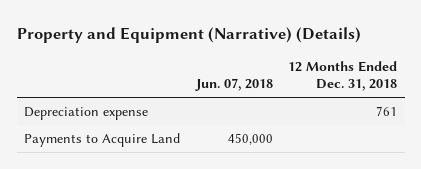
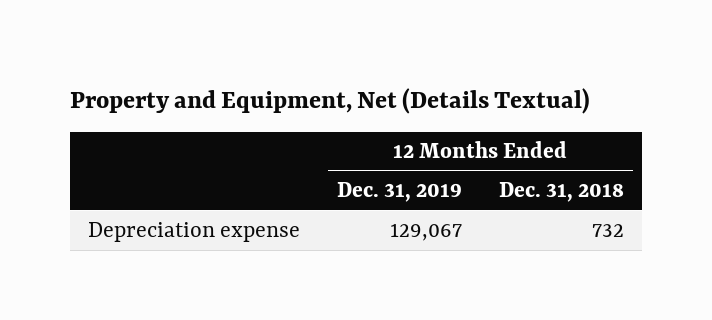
[16,26,361,43] Property and Equipment (Narrative) (Details) -> [70,87,591,114] Property and Equipment, Net (Details Textual)
[194,78,273,92] Jun. 07, 2018 -> none
none -> [337,182,463,203] Dec. 31, 2019
[24,132,181,147] Payments to Acquire Land -> none
[375,105,397,116] 761 -> [591,224,624,238] 732

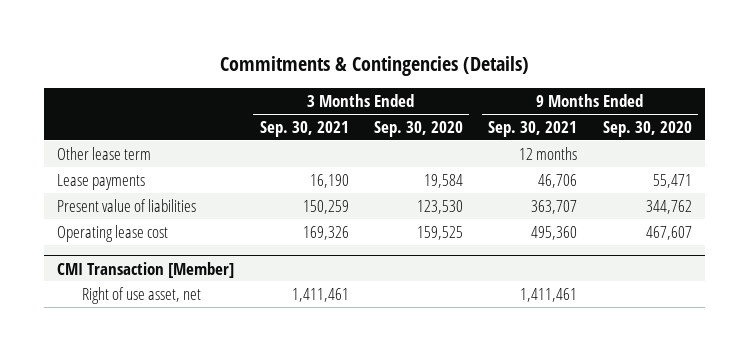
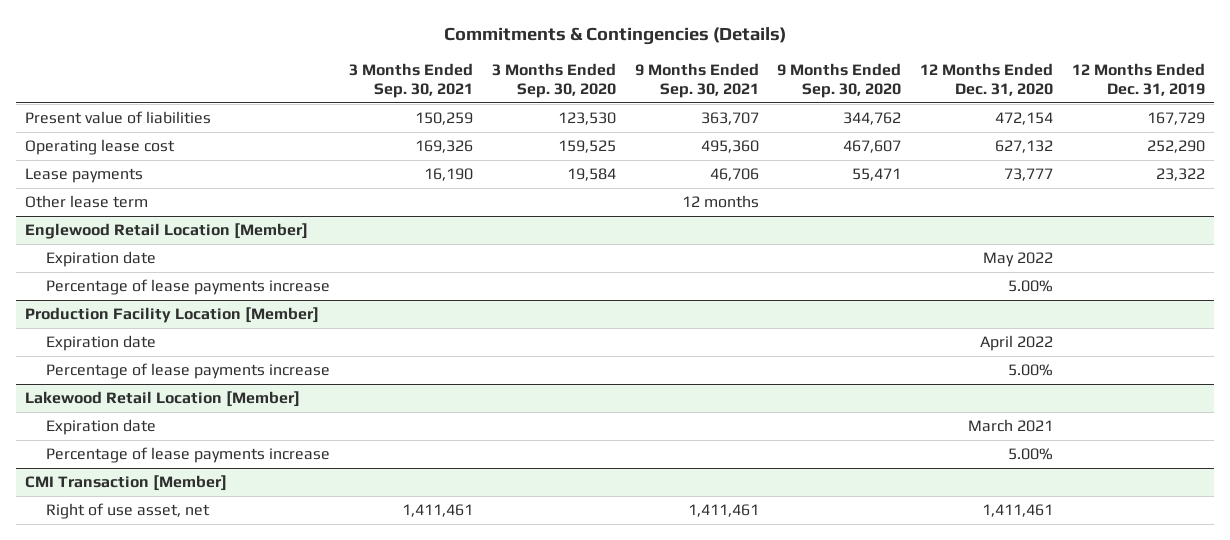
none -> [919,63,1053,96] 12 Months Ended Dec. 31, 2020
none -> [1071,63,1205,96] 12 Months Ended Dec. 31, 2019
[57,173,146,190] Lease payments -> [24,168,143,184] Lease payments
[57,146,152,160] Other lease term -> [24,195,148,209] Other lease term
none -> [24,223,308,240] Englewood Retail Location [Member]
none -> [46,251,157,268] Expiration date
none -> [46,279,331,296] Percentage of lease payments increase
none -> [24,307,319,324] Production Facility Location [Member]
none -> [46,335,157,352] Expiration date
none -> [46,363,331,380] Percentage of lease payments increase
none -> [24,391,300,408] Lakewood Retail Location [Member]
none -> [46,419,157,436] Expiration date
none -> [46,447,331,464] Percentage of lease payments increase

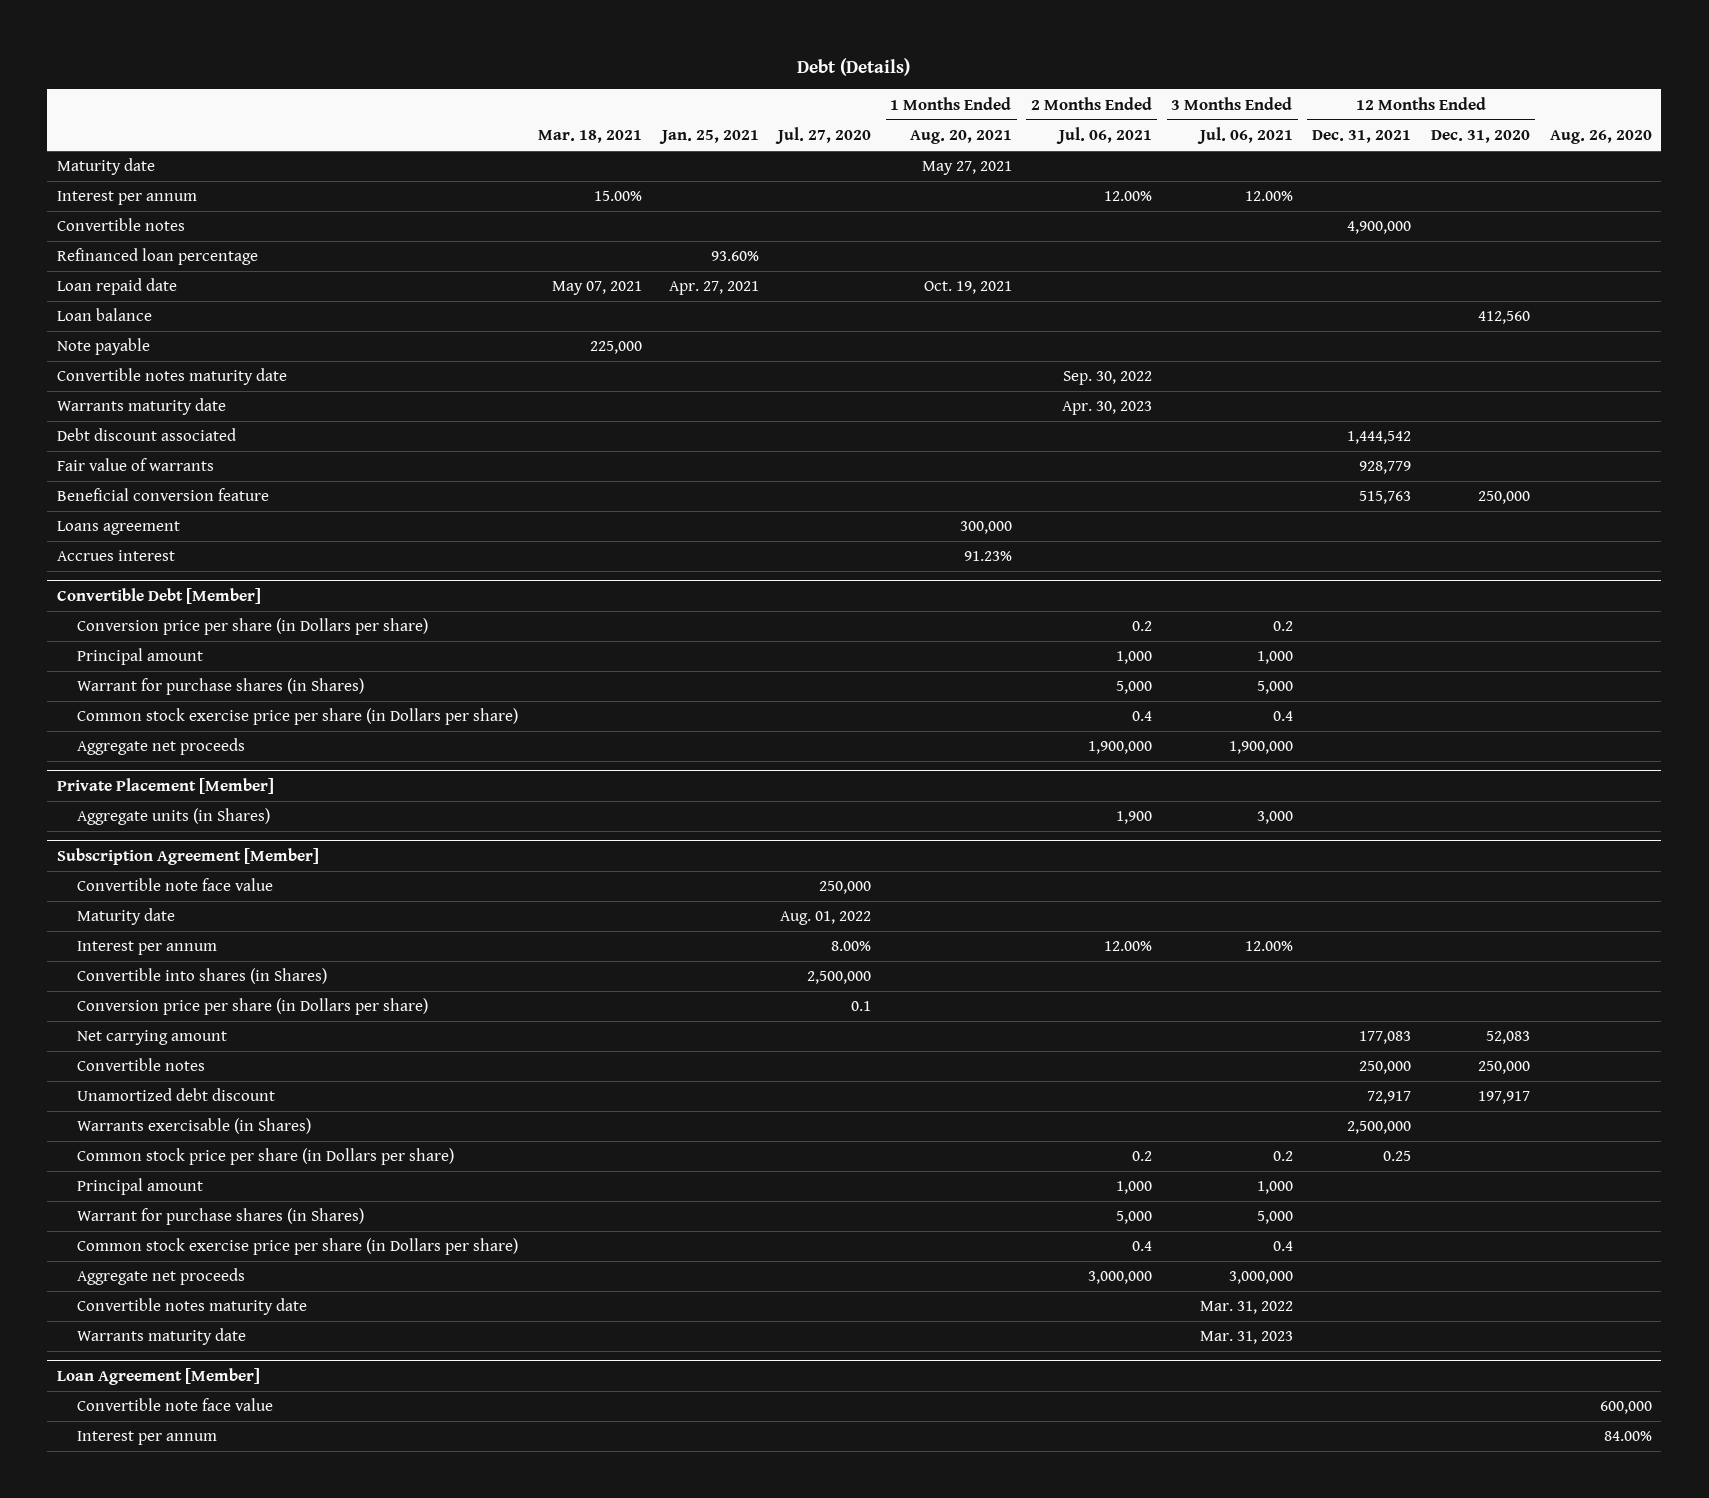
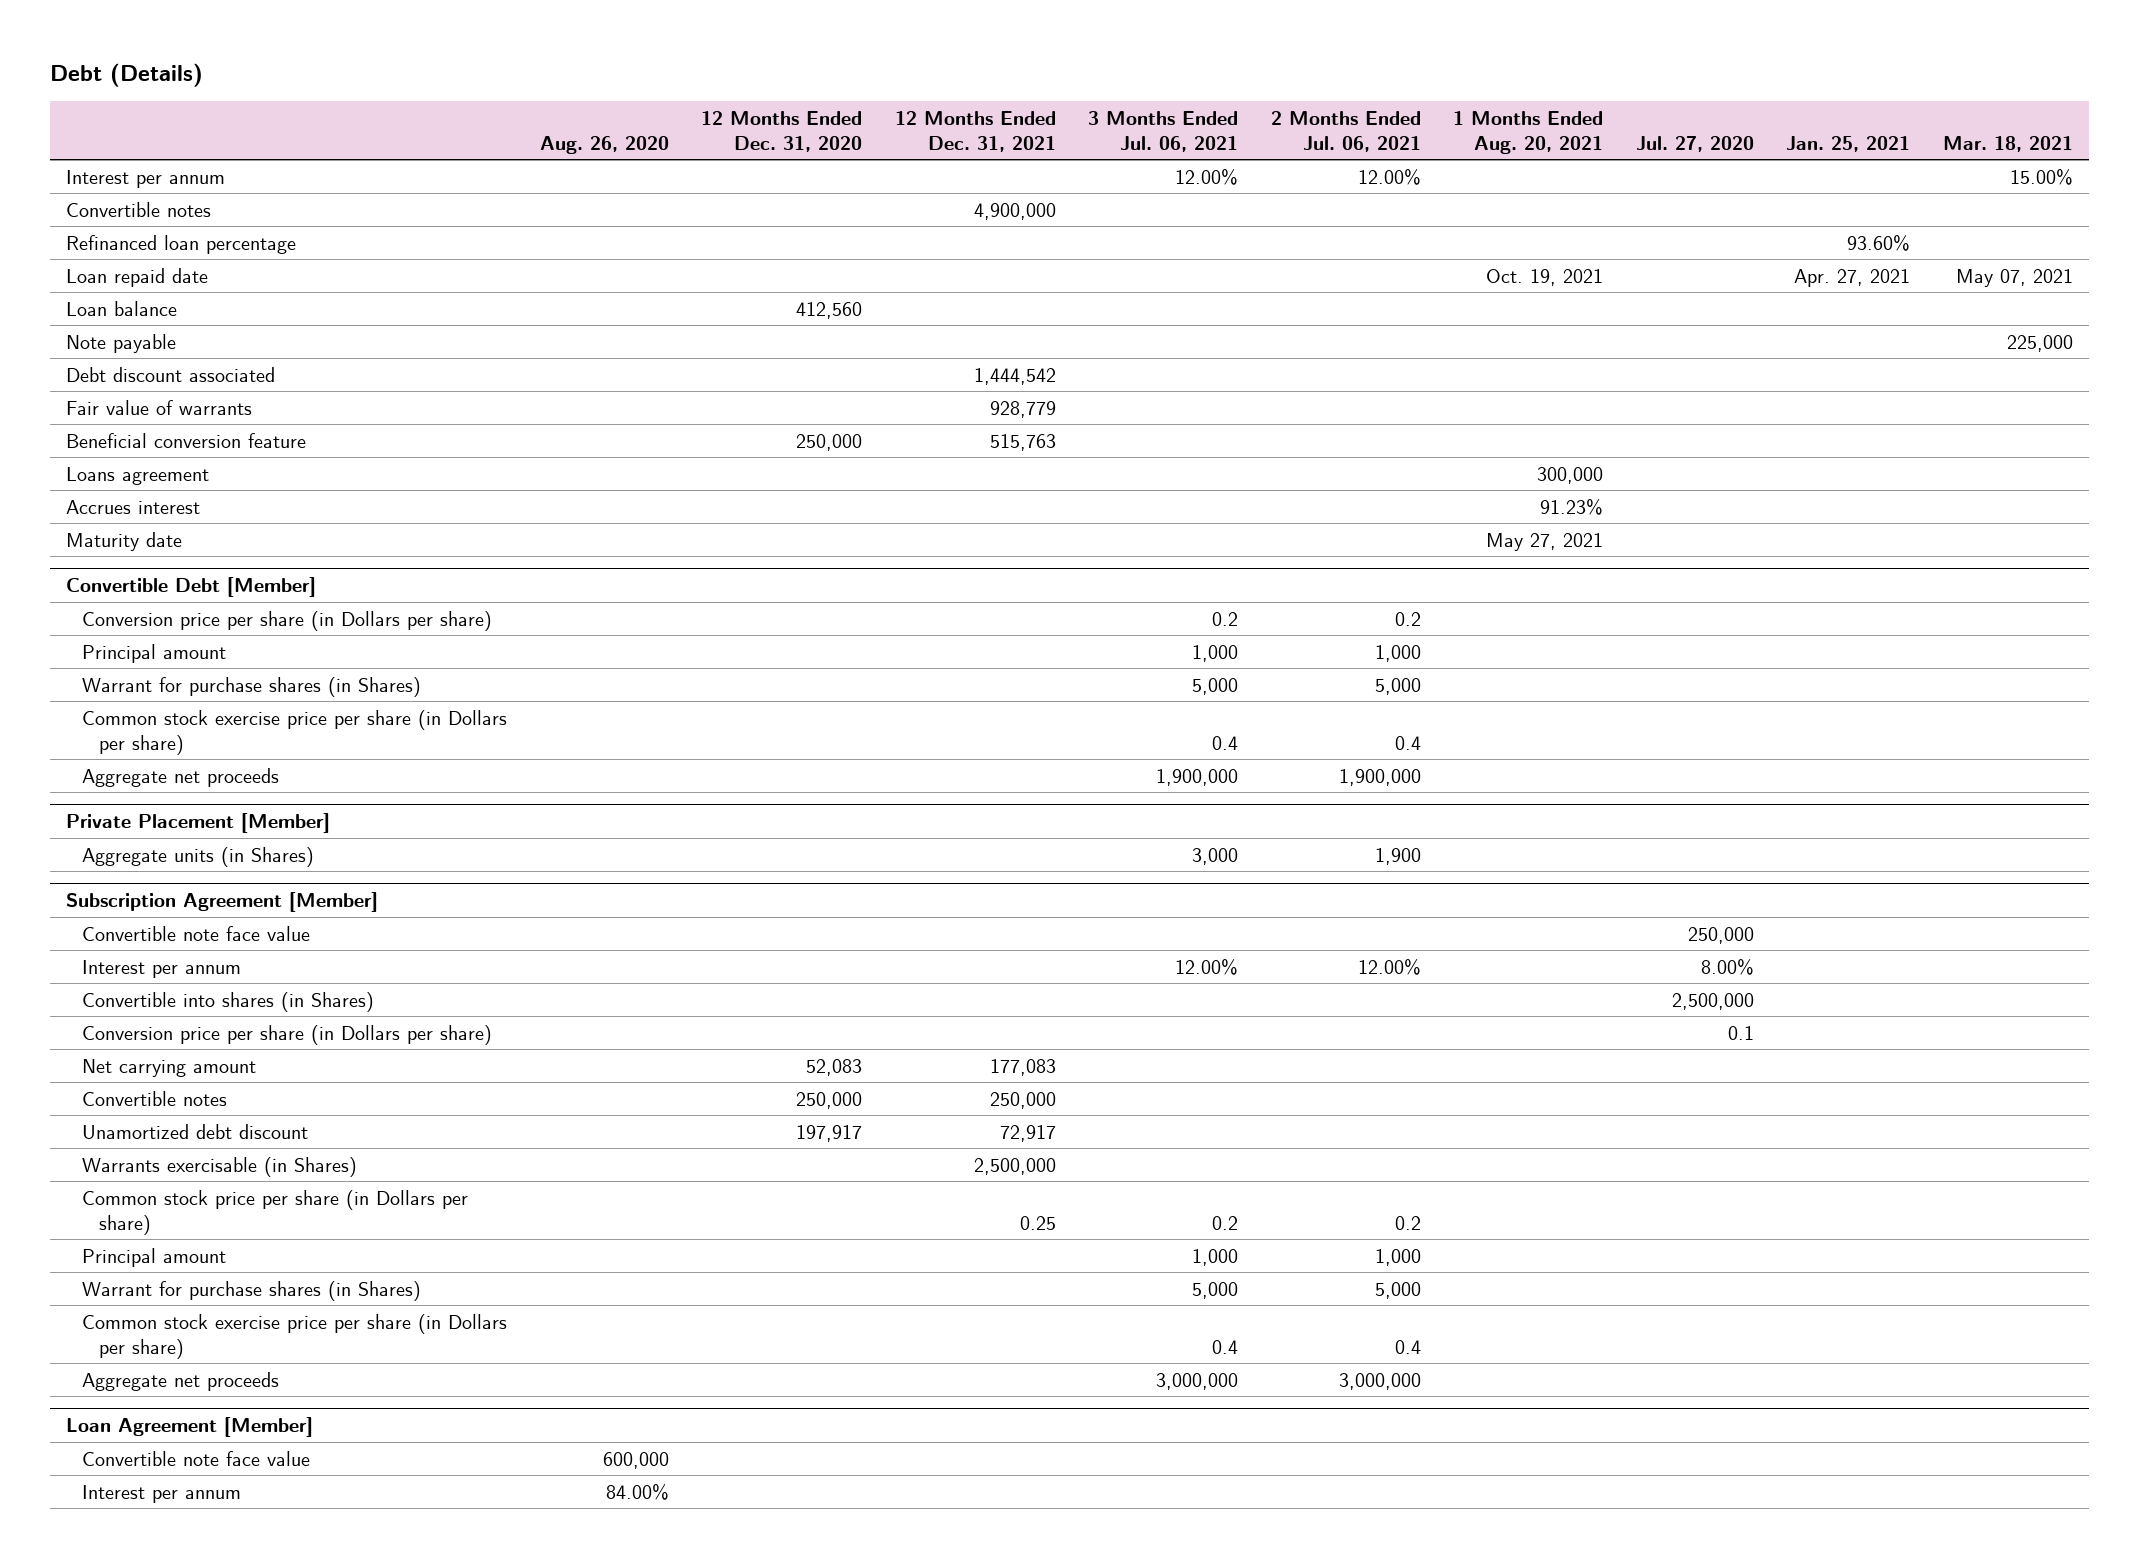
[57,368,288,386] Convertible notes maturity date -> none
[57,398,227,416] Warrants maturity date -> none
[57,158,156,176] Maturity date -> [65,531,182,551] Maturity date
[77,908,176,926] Maturity date -> none
[77,1298,308,1316] Convertible notes maturity date -> none
[77,1328,247,1346] Warrants maturity date -> none

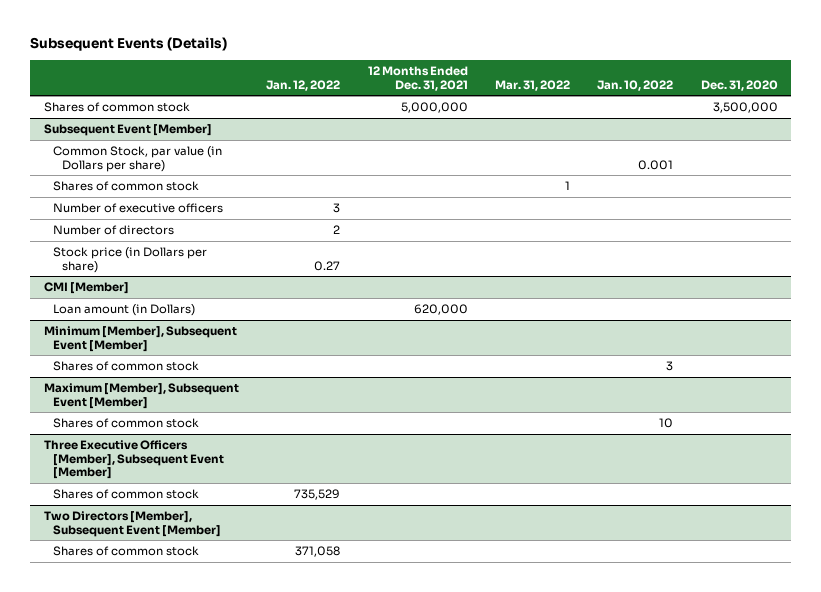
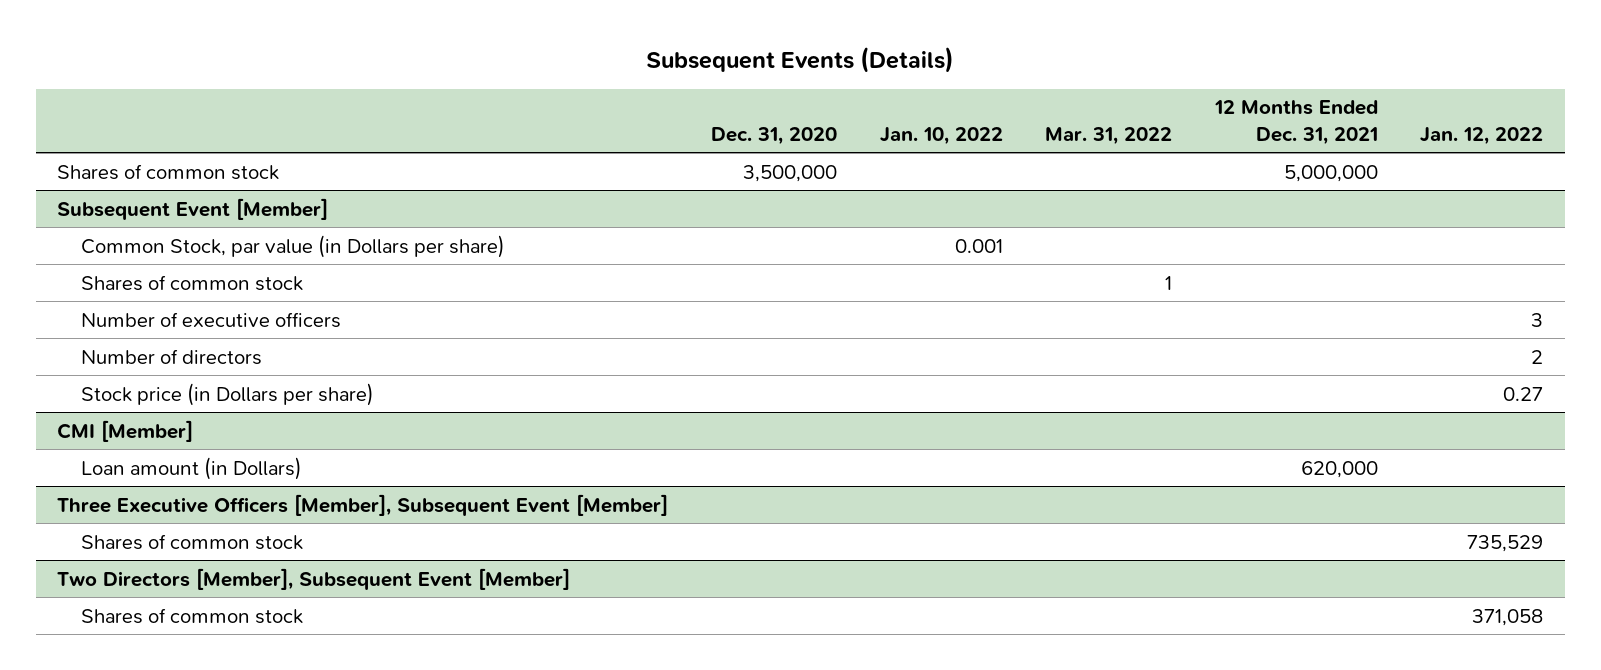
[43,326,237,352] Minimum [Member], Subsequent Event [Member] -> none
[52,361,199,372] Shares of common stock -> none
[43,383,239,409] Maximum [Member], Subsequent Event [Member] -> none
[52,418,199,429] Shares of common stock -> none

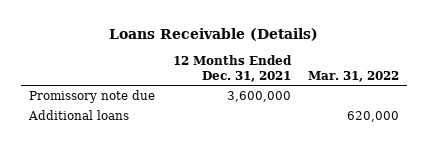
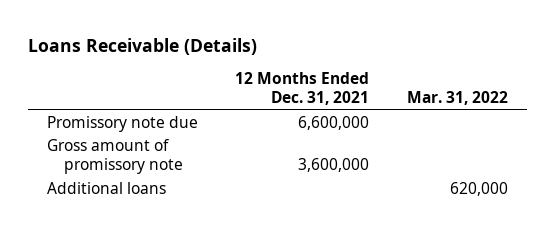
[226,91,291,103] 3,600,000 -> [298,116,370,131] 6,600,000
none -> [46,139,184,175] Gross amount of promissory note

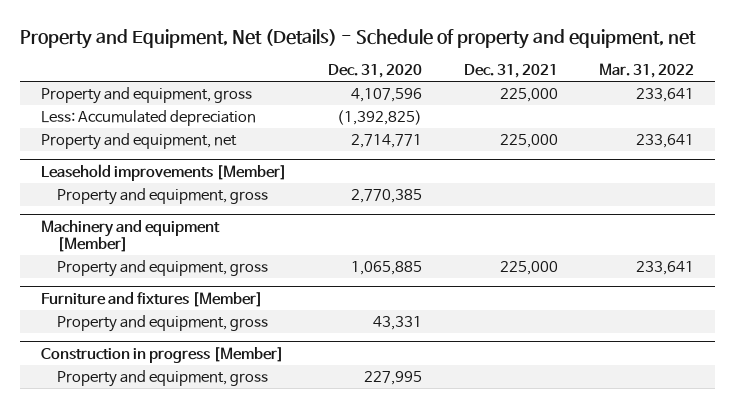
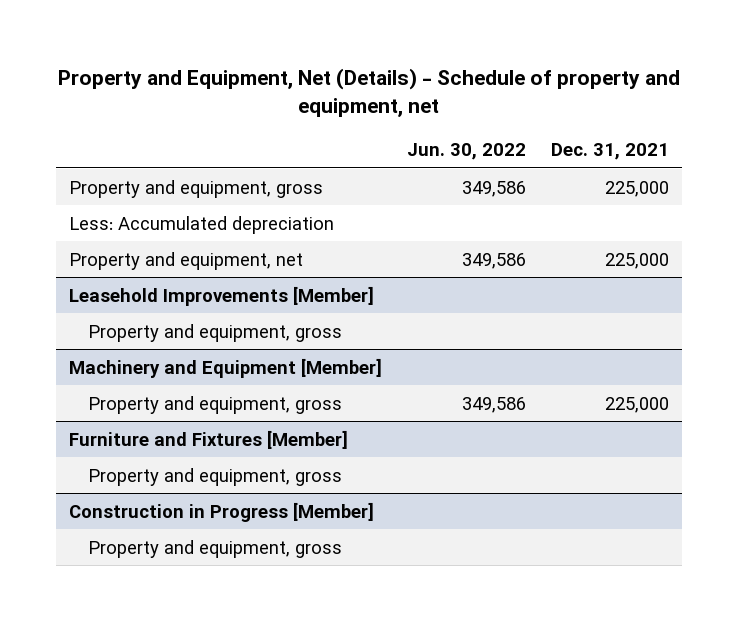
[328,64,423,79] Dec. 31, 2020 -> none
[599,63,695,79] Mar. 31, 2022 -> none
none -> [406,143,526,161] Jun. 30, 2022
[40,163,287,181] Leasehold improvements [Member] -> [68,285,374,306] Leasehold Improvements [Member]
[40,219,220,253] Machinery and equipment [Member] -> [68,357,382,378] Machinery and Equipment [Member]
[40,291,263,307] Furniture and fixtures [Member] -> [68,429,348,449] Furniture and Fixtures [Member]
[40,346,284,363] Construction in progress [Member] -> [68,501,374,522] Construction in Progress [Member]

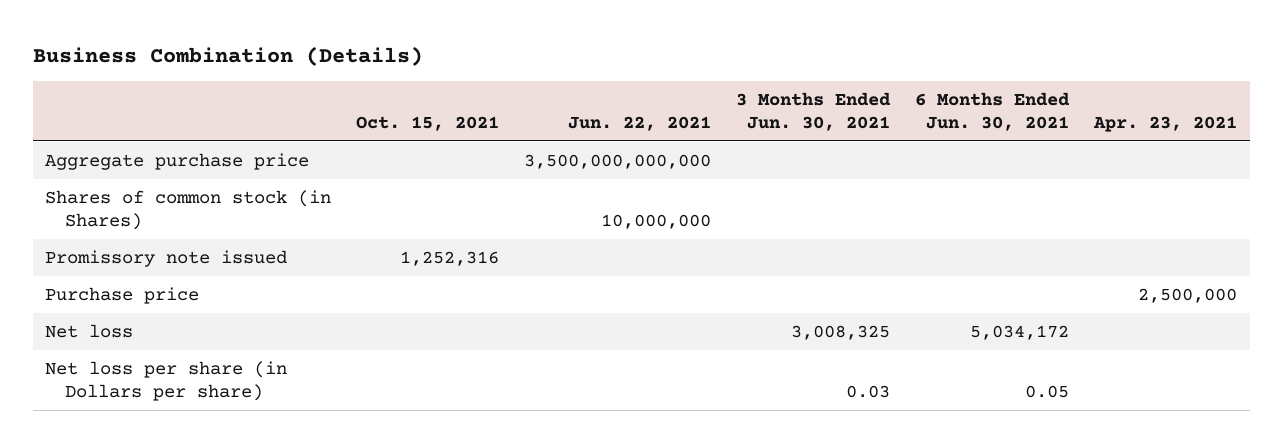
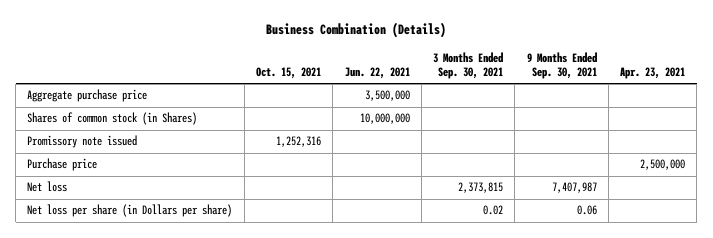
[736,92,892,131] 3 Months Ended Jun. 30, 2021 -> none
[915,92,1071,131] 6 Months Ended Jun. 30, 2021 -> none
none -> [433,51,504,80] 3 Months Ended Sep. 30, 2021
none -> [526,51,597,80] 9 Months Ended Sep. 30, 2021
[524,154,712,170] 3,500,000,000,000 -> [364,90,410,102] 3,500,000

